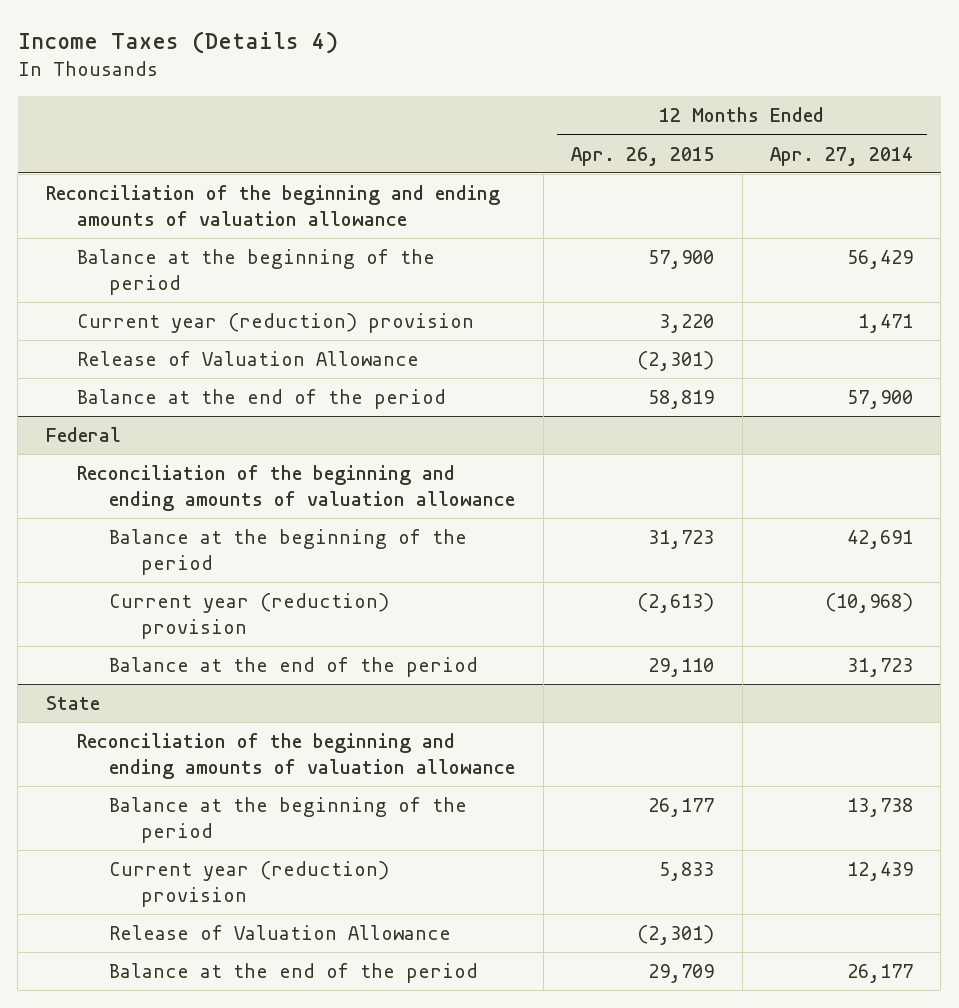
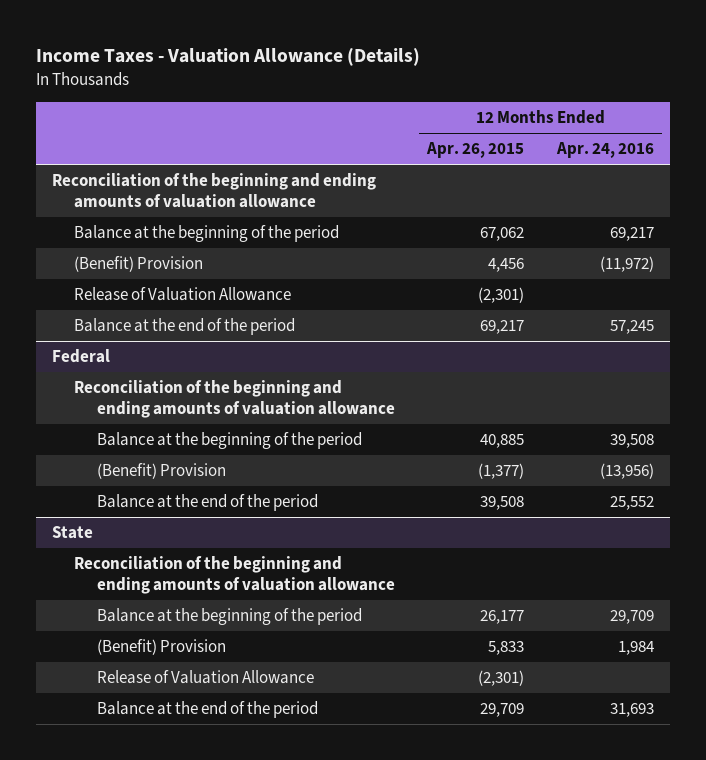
[17,30,338,54] Income Taxes (Details 4) -> [35,47,420,66] Income Taxes - Valuation Allowance (Details)
[770,146,914,166] Apr. 27, 2014 -> none
none -> [555,142,654,159] Apr. 24, 2016
[648,250,715,270] 57,900 -> [480,227,525,242] 67,062
[77,313,475,334] Current year (reduction) provision -> [74,256,204,273] (Benefit) Provision
[659,314,715,334] 3,220 -> [488,258,525,273] 4,456
[648,390,715,410] 58,819 -> [480,320,525,335] 69,217
[648,530,715,550] 31,723 -> [480,434,525,449] 40,885
[109,593,390,639] Current year (reduction) provision -> [96,463,226,480] (Benefit) Provision
[637,593,715,614] (2,613) -> [478,463,525,480] (1,377)
[648,658,715,678] 29,110 -> [480,496,525,511] 39,508
[109,861,390,907] Current year (reduction) provision -> [96,639,226,656] (Benefit) Provision

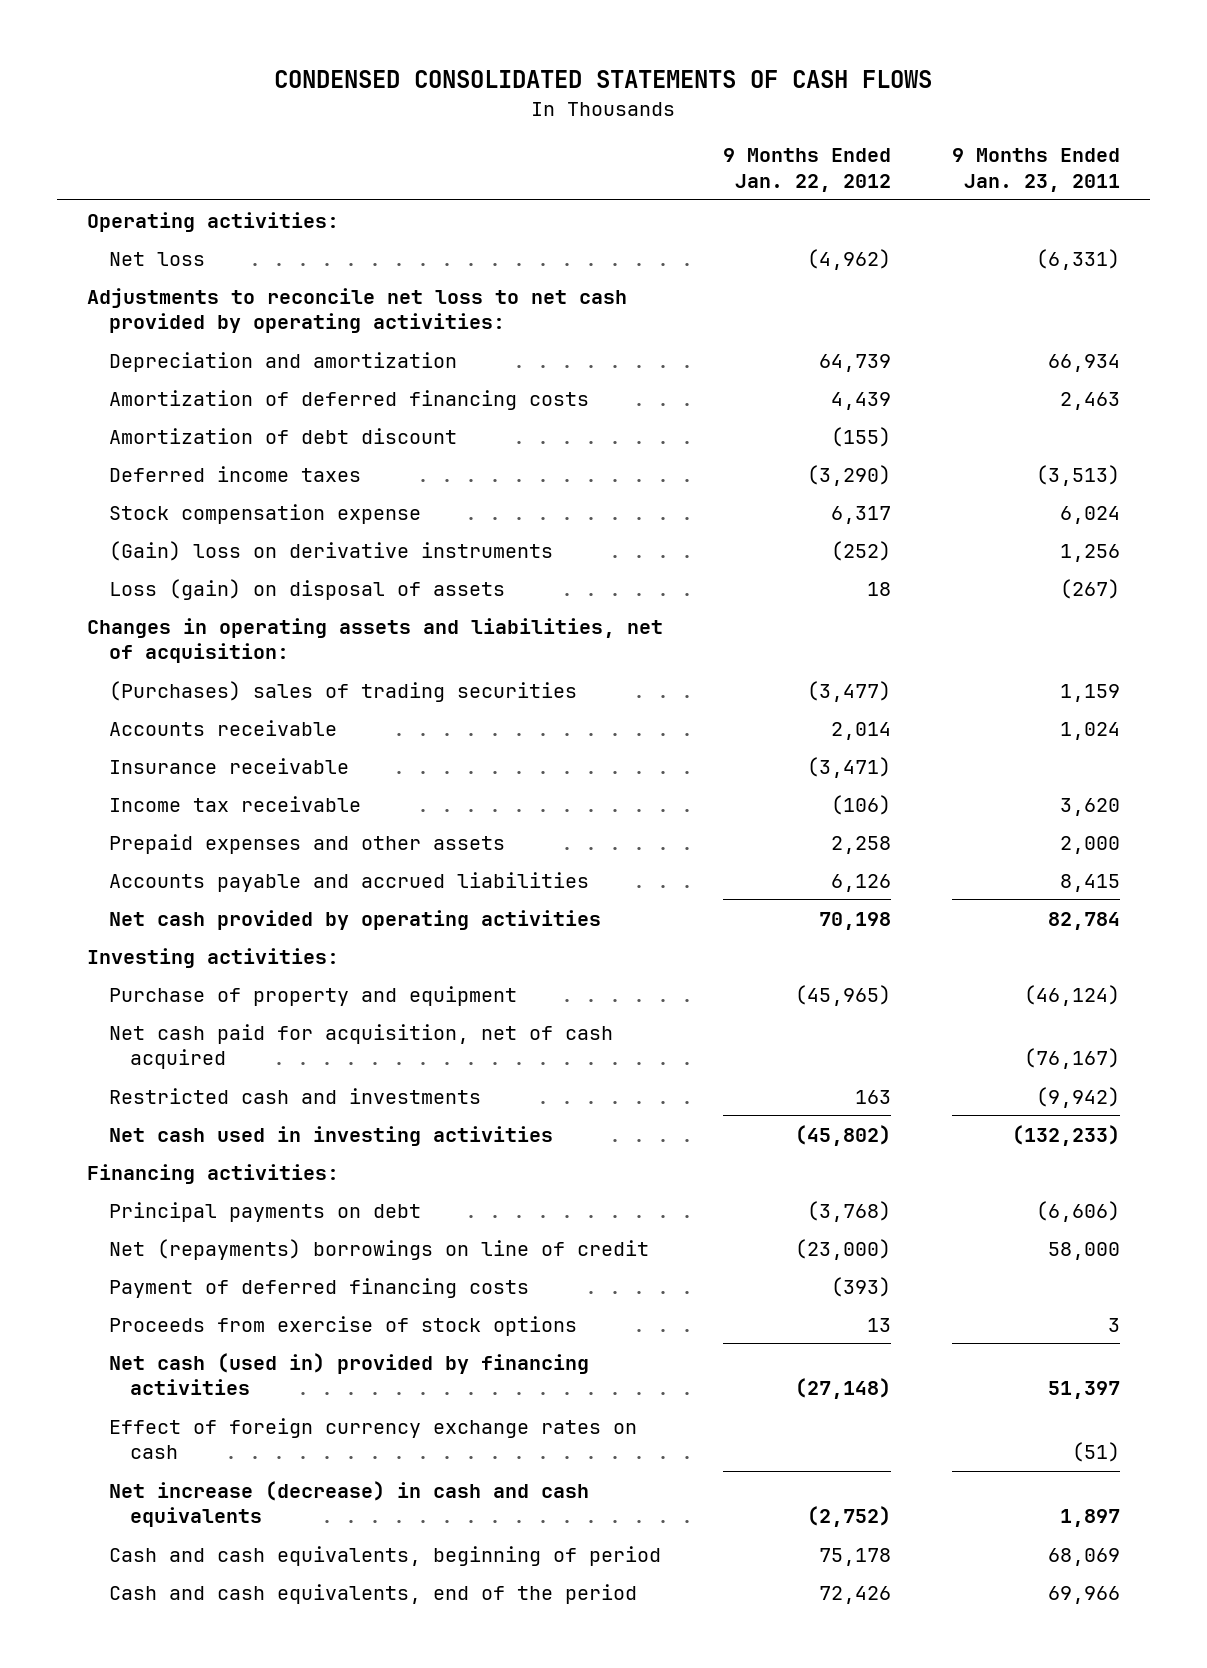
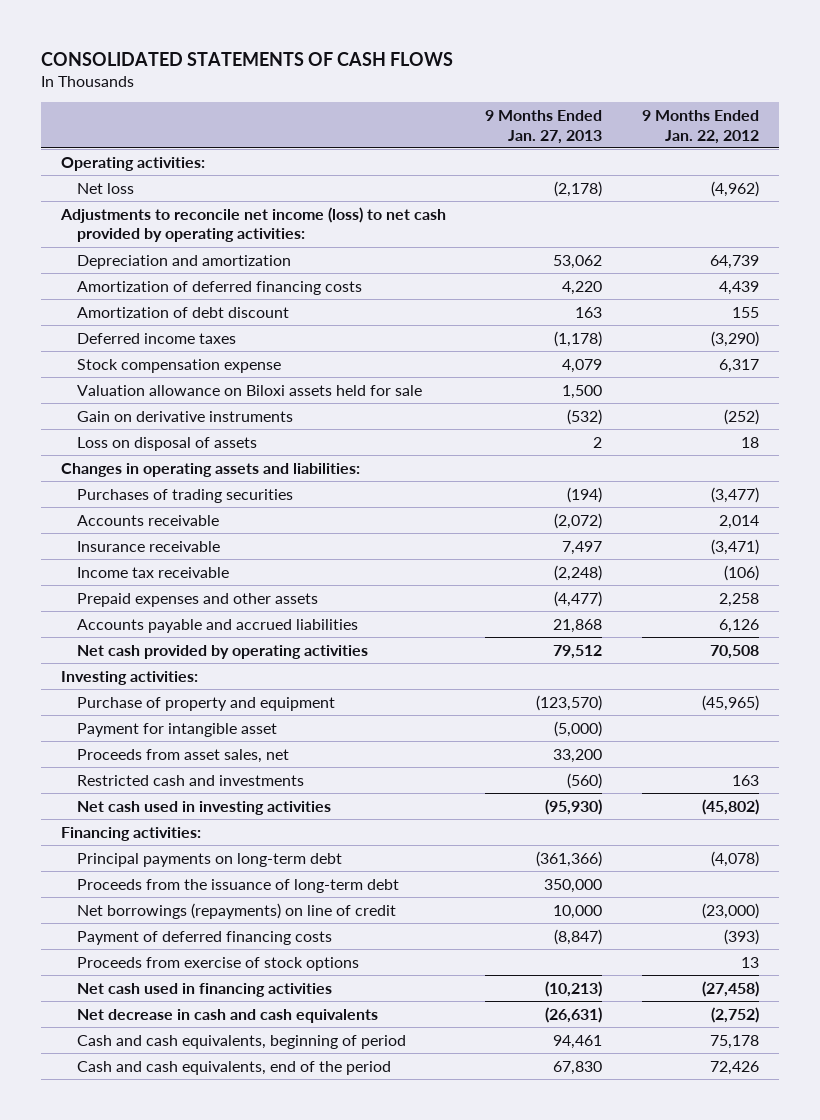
[274,70,933,89] CONDENSED CONSOLIDATED STATEMENTS OF CASH FLOWS -> [41,51,454,66] CONSOLIDATED STATEMENTS OF CASH FLOWS
[951,148,1120,193] 9 Months Ended Jan. 23, 2011 -> none
none -> [485,109,603,144] 9 Months Ended Jan. 27, 2013
[87,287,628,334] Adjustments to reconcile net loss to net cash provided by operating activities: -> [60,206,447,243] Adjustments to reconcile net income (loss) to net cash provided by operating activities:
[831,426,892,447] (155) -> [731,306,759,318] 155
none -> [76,384,422,396] Valuation allowance on Biloxi assets held for sale
[108,540,553,561] (Gain) loss on derivative instruments -> [76,410,293,422] Gain on derivative instruments
[108,578,505,600] Loss (gain) on disposal of assets -> [76,436,257,451] Loss on disposal of assets
[87,617,664,664] Changes in operating assets and liabilities, net of acquisition: -> [61,462,361,477] Changes in operating assets and liabilities:
[108,680,577,702] (Purchases) sales of trading securities -> [76,488,293,503] Purchases of trading securities
[819,911,892,930] 70,198 -> [709,644,759,659] 70,508
[108,1023,613,1070] Net cash paid for acquisition, net of cash acquired -> none
none -> [76,722,277,737] Payment for intangible asset
none -> [76,748,289,763] Proceeds from asset sales, net
[108,1201,421,1222] Principal payments on debt -> [76,852,342,867] Principal payments on long-term debt
[807,1200,892,1222] (3,768) -> [710,850,759,867] (4,078)
none -> [76,878,399,893] Proceeds from the issuance of long-term debt
[108,1238,649,1260] Net (repayments) borrowings on line of credit -> [76,902,396,919] Net borrowings (repayments) on line of credit
[108,1417,637,1460] Effect of foreign currency exchange rates on cash -> none
[108,1352,589,1396] Net cash (used in) provided by financing activities -> [76,982,332,997] Net cash used in financing activities
[795,1378,892,1400] (27,148) -> [701,980,759,997] (27,458)
[108,1480,589,1528] Net increase (decrease) in cash and cash equivalents -> [76,1008,378,1023] Net decrease in cash and cash equivalents

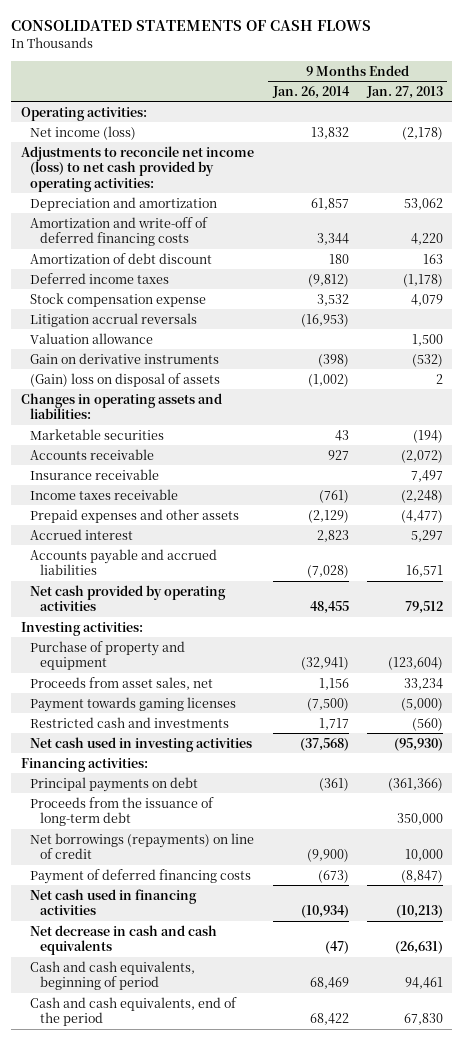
[641,109,759,144] 9 Months Ended Jan. 22, 2012 -> none
none -> [271,85,350,99] Jan. 26, 2014
[76,182,134,194] Net loss -> [30,125,137,140] Net income (loss)
[76,280,362,295] Amortization of deferred financing costs -> [30,216,209,247] Amortization and write-off of deferred financing costs
none -> [30,312,198,327] Litigation accrual reversals
[76,384,422,396] Valuation allowance on Biloxi assets held for sale -> [30,332,154,344] Valuation allowance
[76,436,257,451] Loss on disposal of assets -> [30,372,221,387] (Gain) loss on disposal of assets
[76,488,293,503] Purchases of trading securities -> [30,428,165,440] Marketable securities
[76,566,229,578] Income tax receivable -> [30,488,179,500] Income taxes receivable
none -> [30,528,134,540] Accrued interest
[553,618,603,633] 21,868 -> [405,565,443,578] 16,571
[76,722,277,737] Payment for intangible asset -> none
[536,694,603,711] (123,570) -> [387,657,443,671] (123,604)
[553,748,603,763] 33,200 -> [403,677,443,690] 33,234
none -> [30,696,237,712] Payment towards gaming licenses
[76,852,342,867] Principal payments on long-term debt -> [30,776,199,792] Principal payments on debt
[76,956,359,971] Proceeds from exercise of stock options -> none

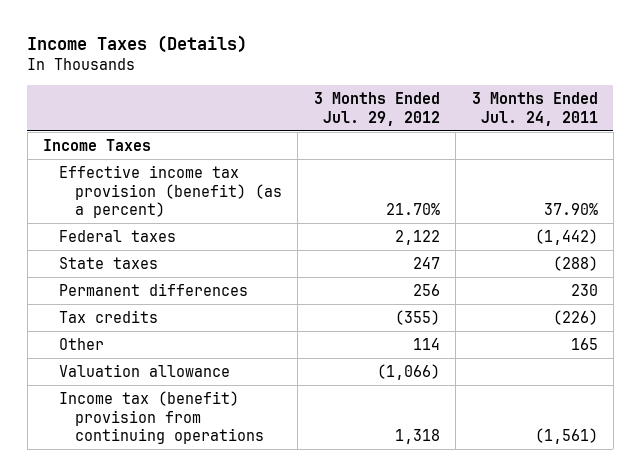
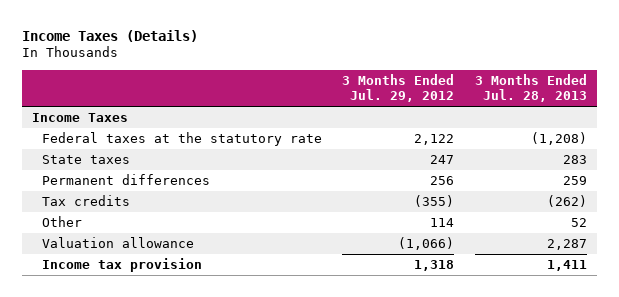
[471,92,598,126] 3 Months Ended Jul. 24, 2011 -> none
none -> [474,73,587,103] 3 Months Ended Jul. 28, 2013
[59,165,283,219] Effective income tax provision (benefit) (as a percent) -> none
[59,230,177,243] Federal taxes -> [41,131,322,146] Federal taxes at the statutory rate
[59,391,265,445] Income tax (benefit) provision from continuing operations -> [41,257,202,272] Income tax provision

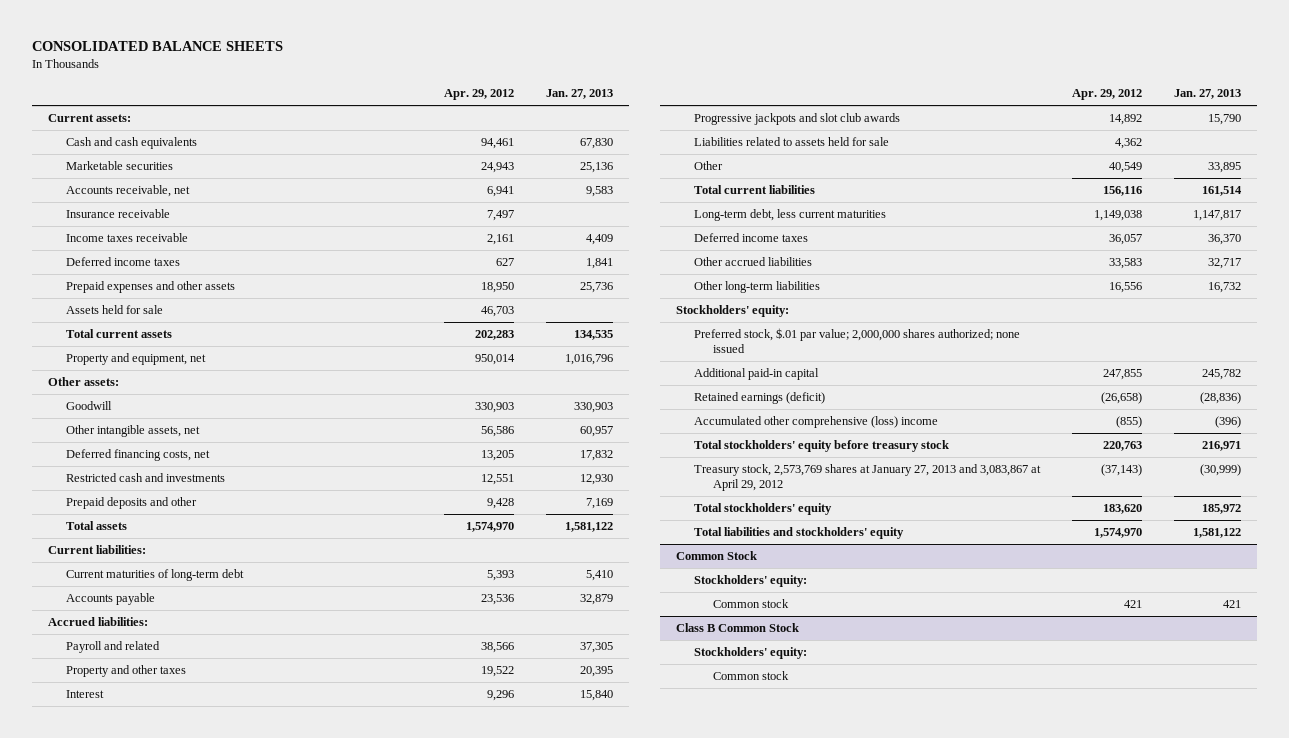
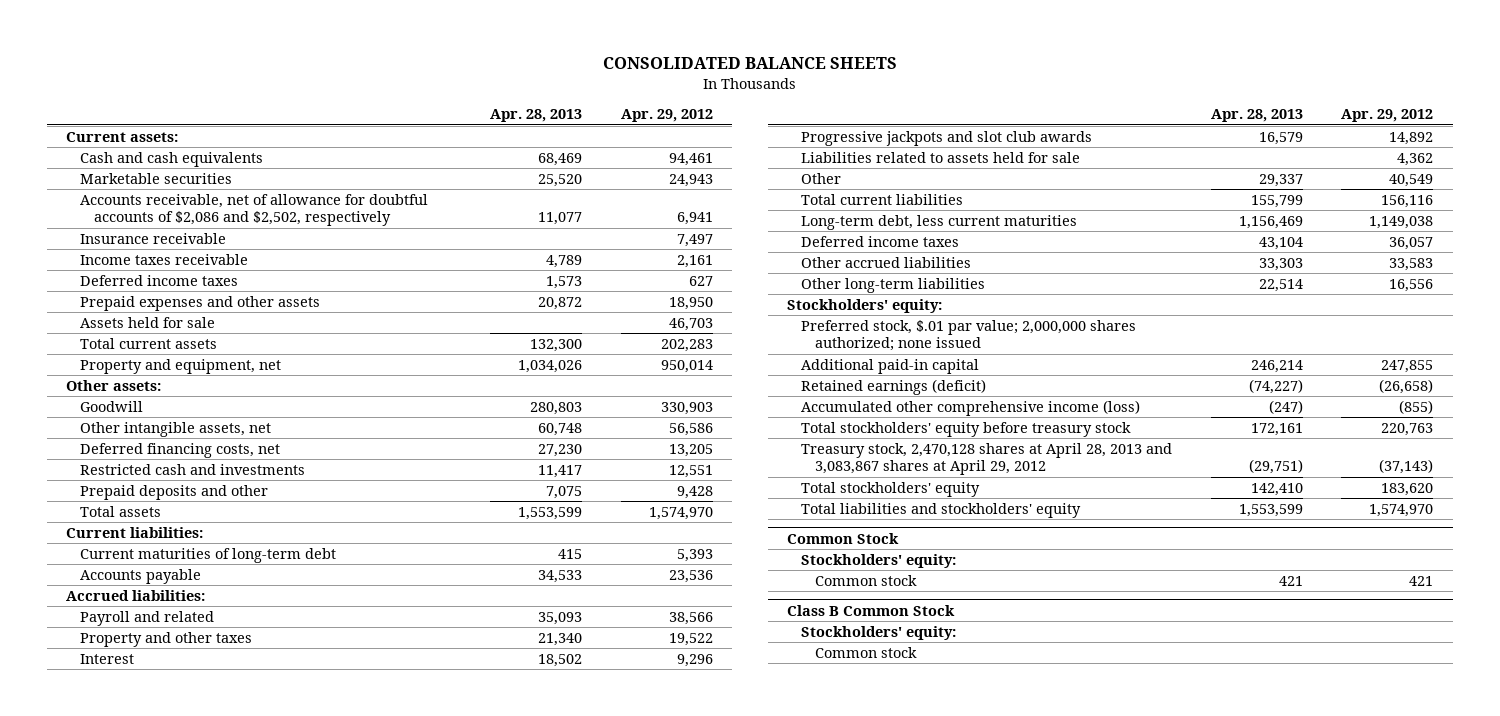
[546,88,614,99] Jan. 27, 2013 -> none
none -> [489,109,582,123] Apr. 28, 2013
[66,185,191,198] Accounts receivable, net -> [80,193,429,227] Accounts receivable, net of allowance for doubtful accounts of $2,086 and $2,502, respectively
[694,416,939,429] Accumulated other comprehensive (loss) income -> [801,399,1141,416] Accumulated other comprehensive income (loss)
[694,464,1042,492] Treasury stock, 2,573,769 shares at January 27, 2013 and 3,083,867 at April 29, 2012 -> [801,442,1173,476] Treasury stock, 2,470,128 shares at April 28, 2013 and 3,083,867 shares at April 29, 2012

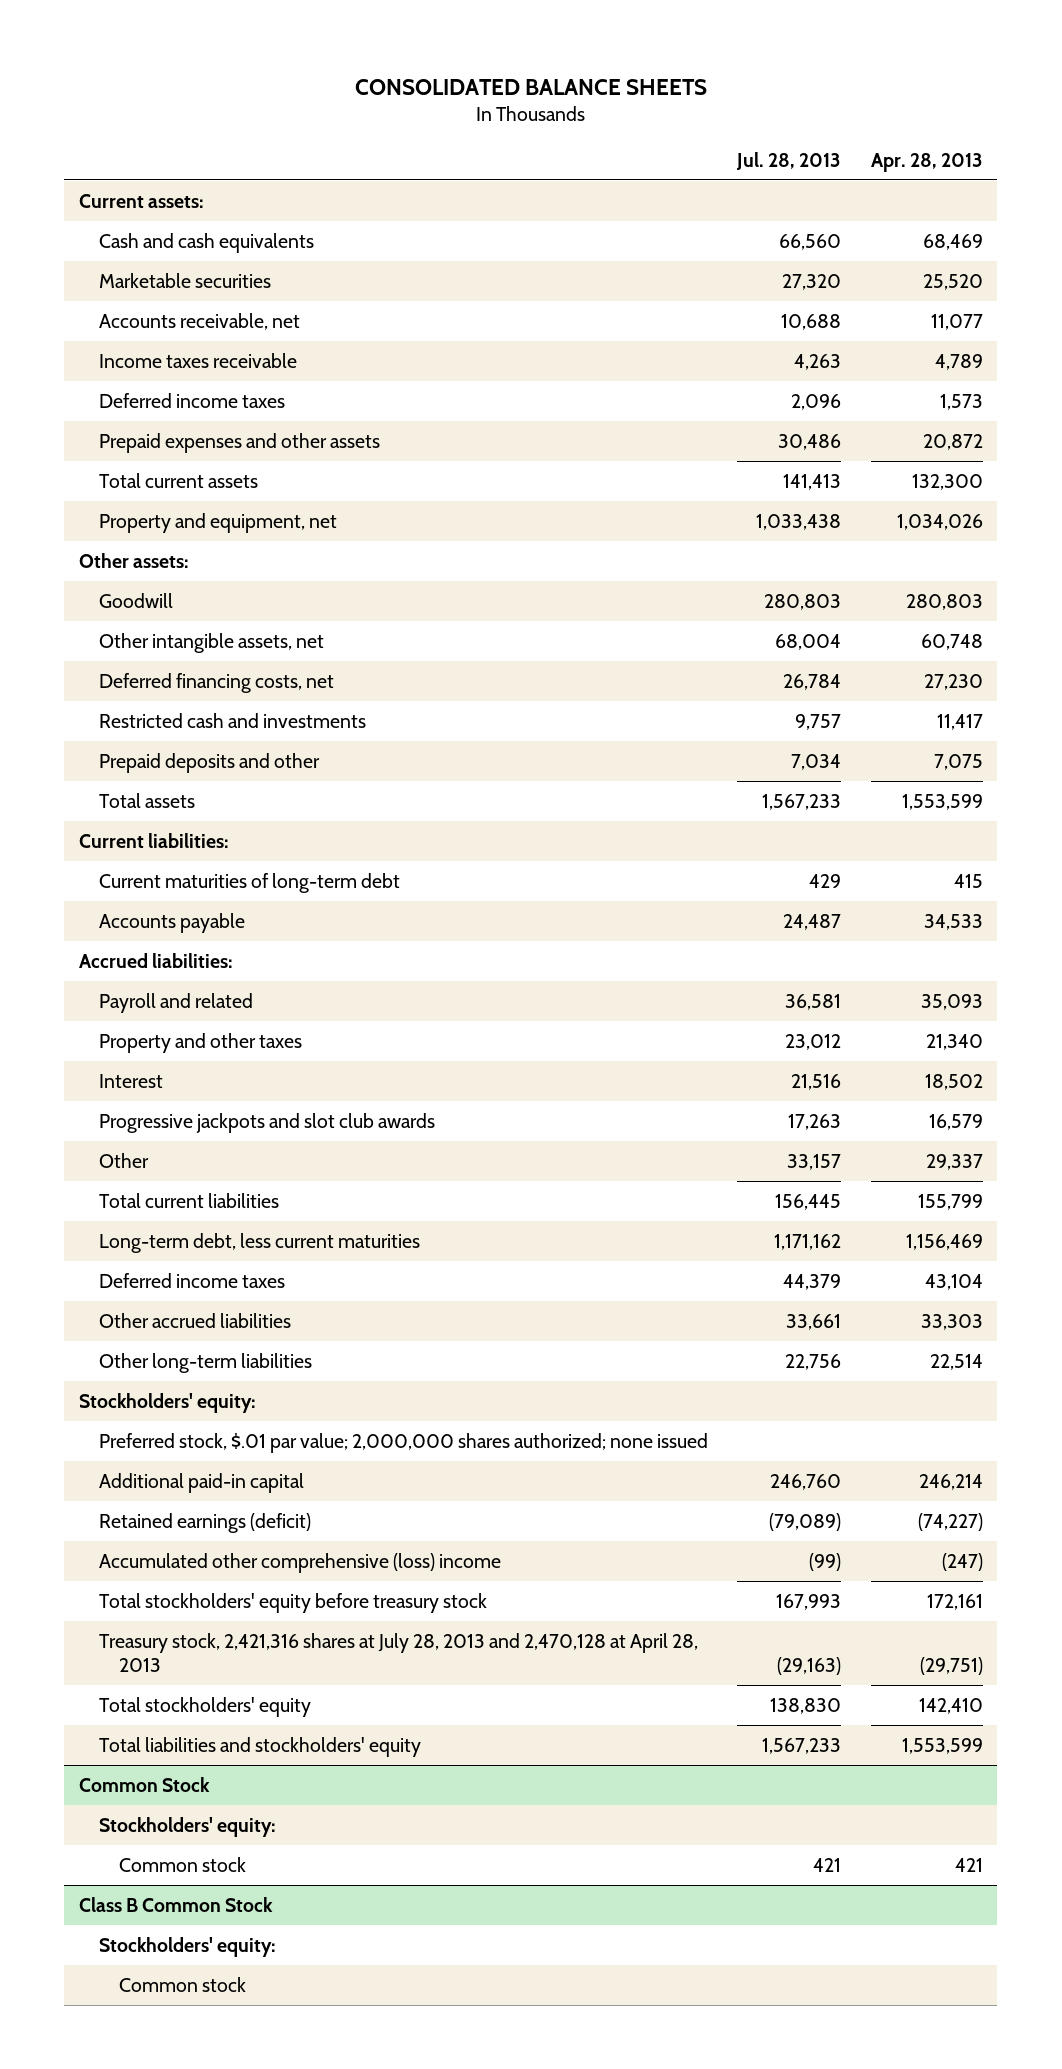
[620,109,713,123] Apr. 29, 2012 -> none
none -> [736,151,842,170] Jul. 28, 2013
[80,232,227,244] Insurance receivable -> none
[80,193,429,227] Accounts receivable, net of allowance for doubtful accounts of $2,086 and $2,502, respectively -> [99,312,301,330] Accounts receivable, net
[80,316,216,328] Assets held for sale -> none
[801,151,1081,163] Liabilities related to assets held for sale -> none
[801,399,1141,416] Accumulated other comprehensive income (loss) -> [99,1552,502,1573] Accumulated other comprehensive (loss) income
[801,442,1173,476] Treasury stock, 2,470,128 shares at April 28, 2013 and 3,083,867 shares at April 29, 2012 -> [99,1632,699,1673] Treasury stock, 2,421,316 shares at July 28, 2013 and 2,470,128 at April 28, 2013

